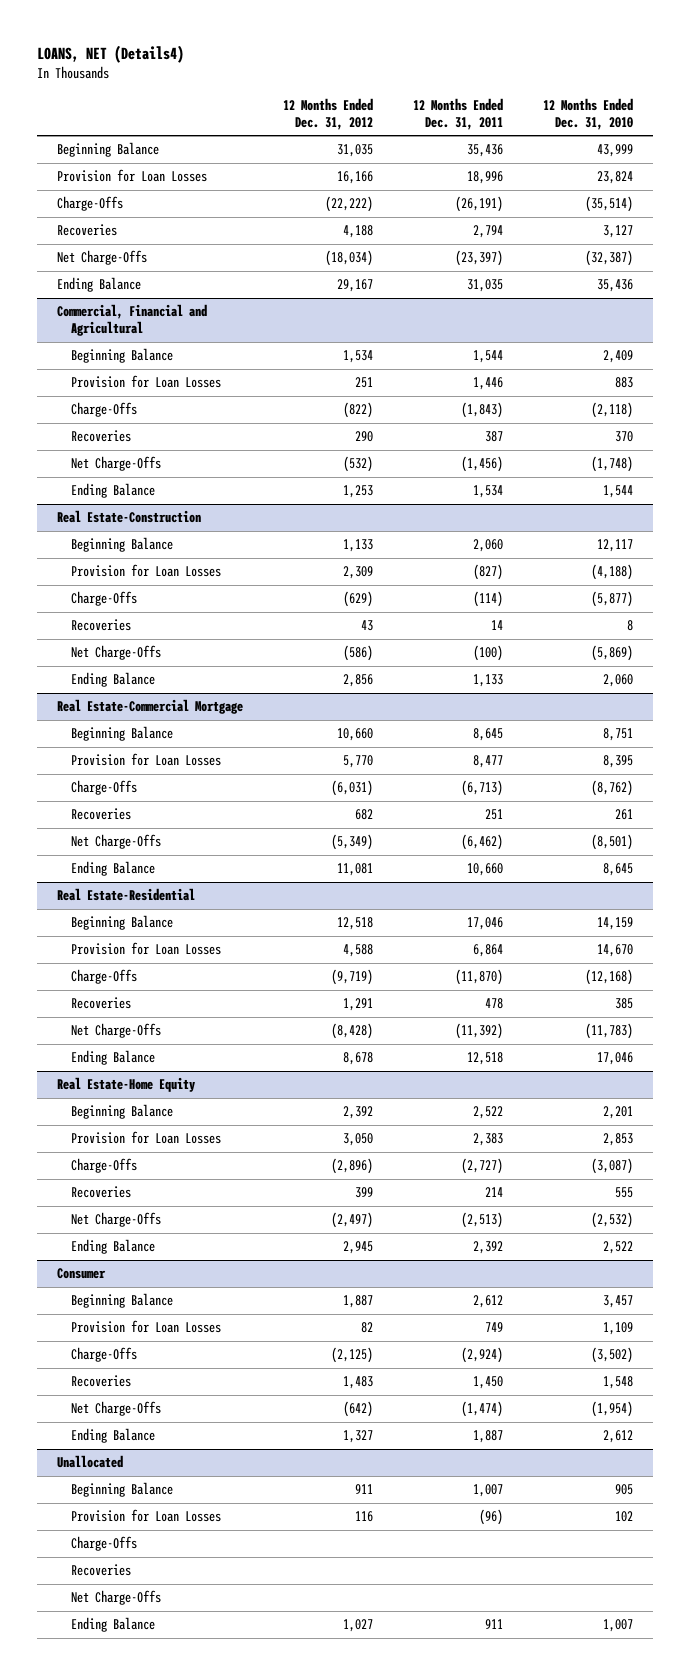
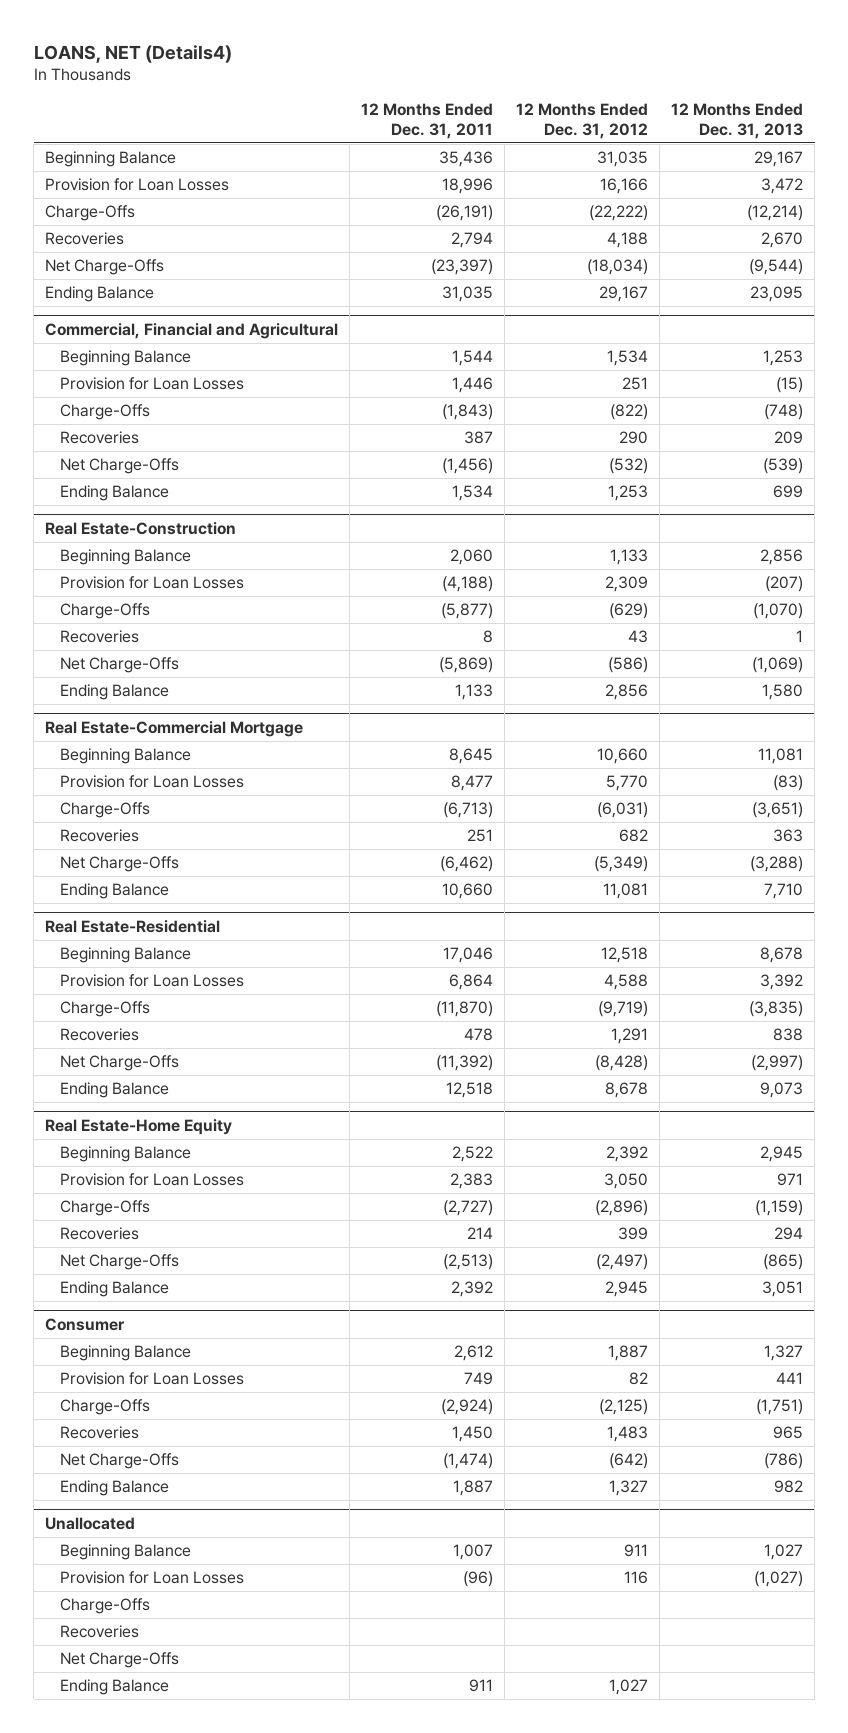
[542,97,633,130] 12 Months Ended Dec. 31, 2010 -> none
none -> [671,103,804,139] 12 Months Ended Dec. 31, 2013
[472,564,503,581] (827) -> [442,576,494,593] (4,188)
[472,591,503,608] (114) -> [441,603,494,620] (5,877)
[490,620,503,631] 14 -> [483,630,494,644] 8
[472,645,503,662] (100) -> [439,657,494,674] (5,869)

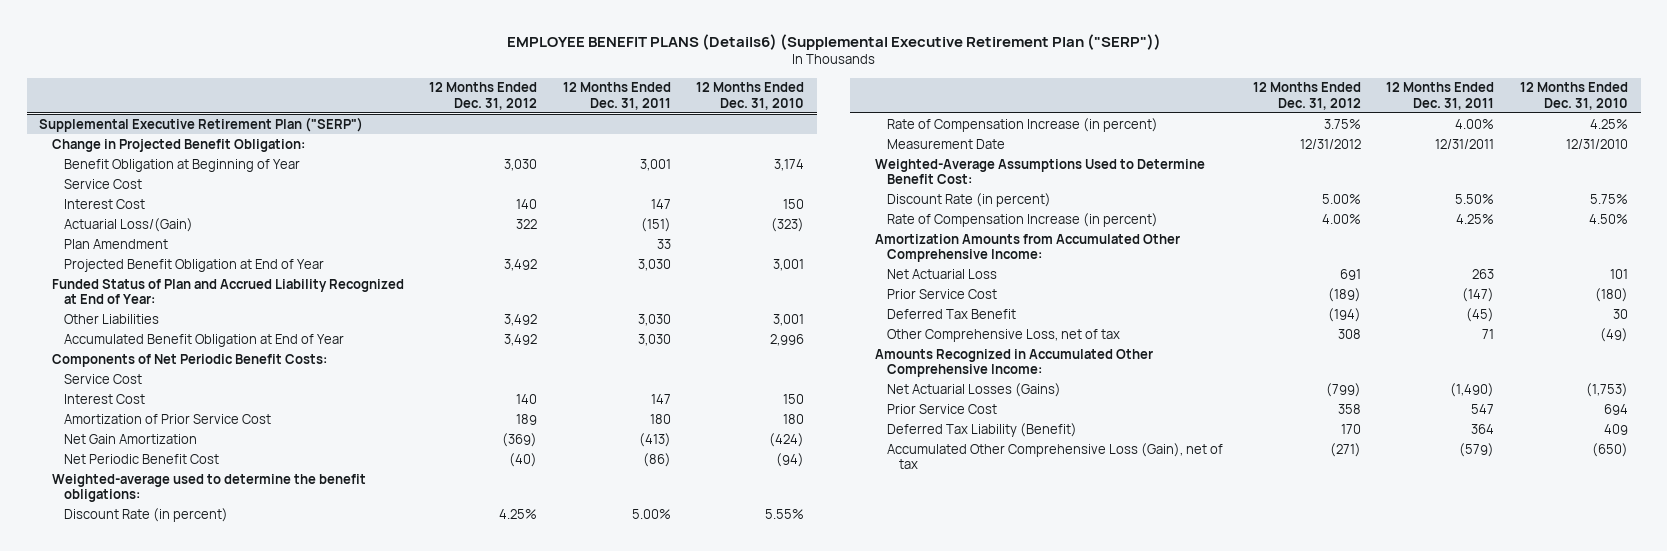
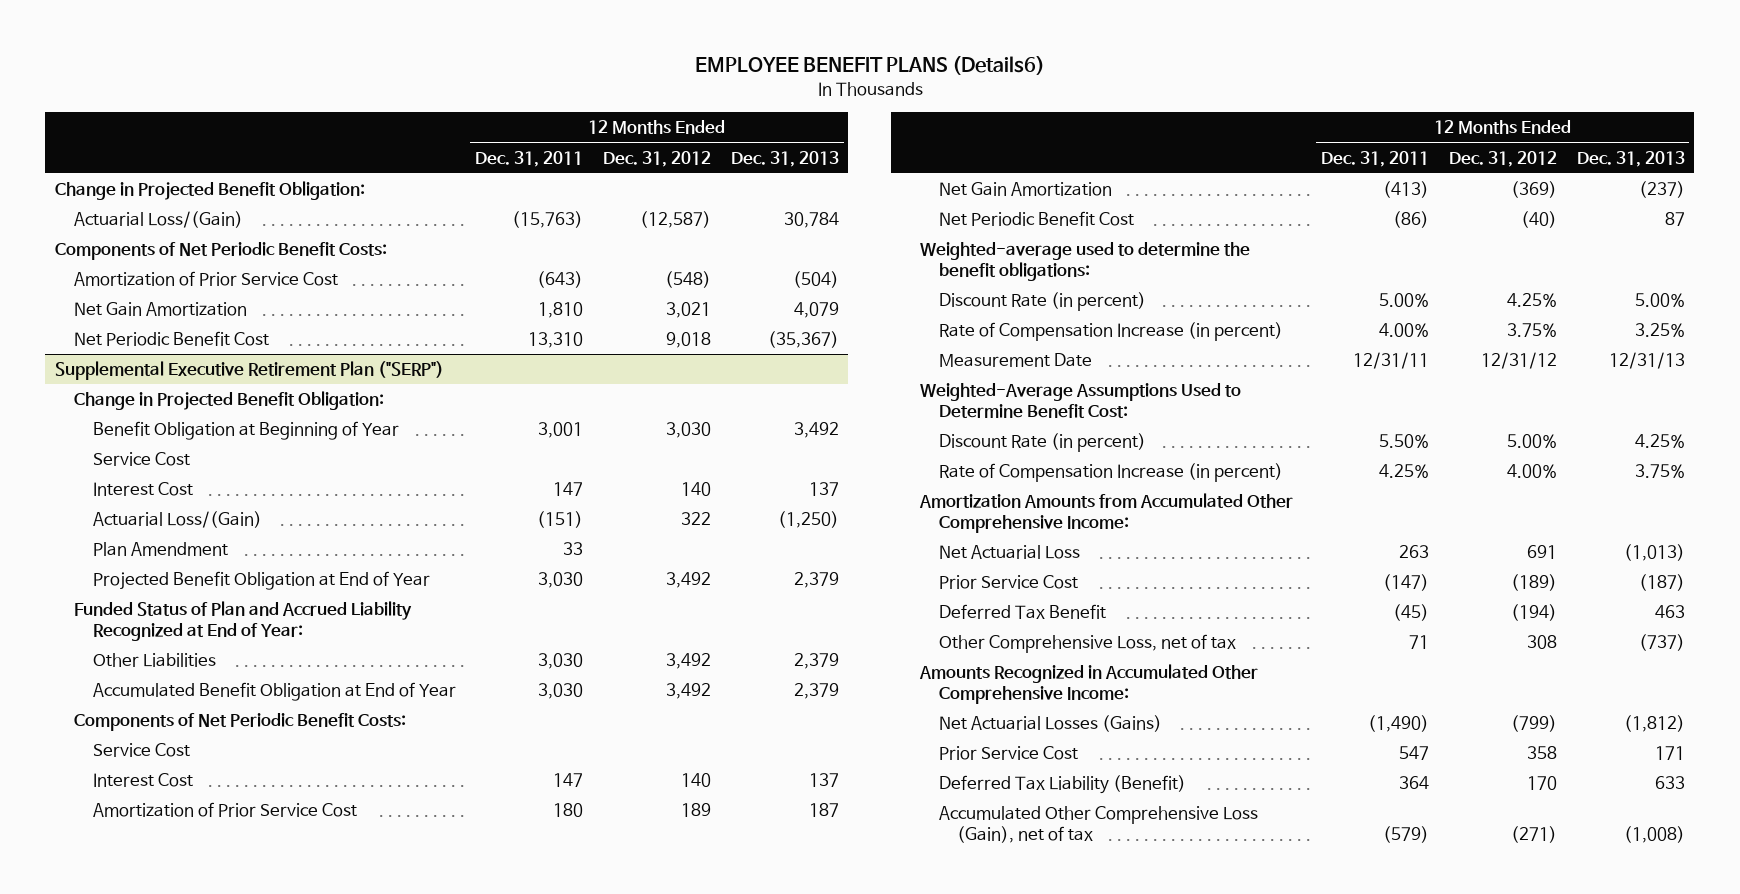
[506,33,1161,50] EMPLOYEE BENEFIT PLANS (Details6) (Supplemental Executive Retirement Plan ("SERP")) -> [694,55,1045,75] EMPLOYEE BENEFIT PLANS (Details6)
[696,82,805,110] 12 Months Ended Dec. 31, 2010 -> none
none -> [730,150,839,167] Dec. 31, 2013
none -> [55,181,366,201] Change in Projected Benefit Obligation:
none -> [73,211,243,229] Actuarial Loss/(Gain)
none -> [55,242,388,261] Components of Net Periodic Benefit Costs:
none -> [73,271,338,287] Amortization of Prior Service Cost
none -> [73,302,247,317] Net Gain Amortization
none -> [73,331,269,347] Net Periodic Benefit Cost
[1299,138,1361,149] 12/31/2012 -> [1480,352,1557,370] 12/31/12
[1435,138,1495,149] 12/31/2011 -> [1353,352,1430,370] 12/31/11

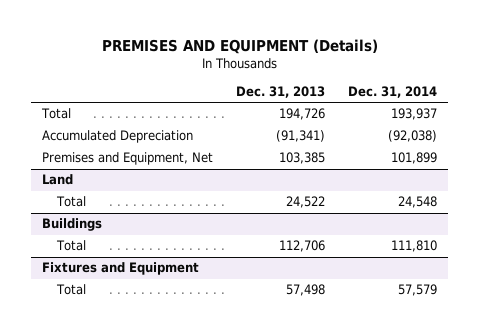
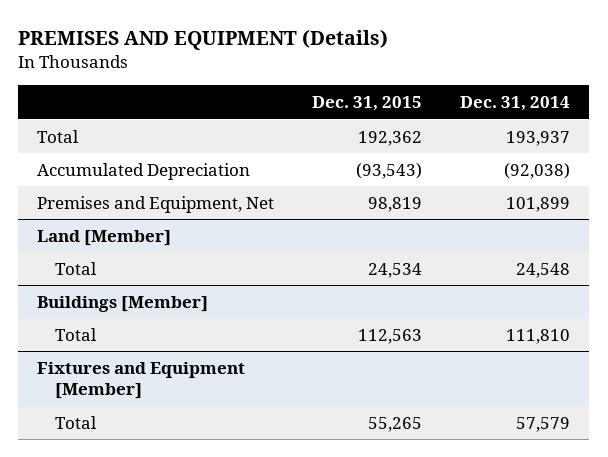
[236,85,326,98] Dec. 31, 2013 -> none
none -> [312,96,423,112] Dec. 31, 2015
[42,174,74,186] Land -> [37,229,172,246] Land [Member]
[42,218,103,232] Buildings -> [37,295,209,312] Buildings [Member]
[42,262,200,276] Fixtures and Equipment -> [37,361,246,400] Fixtures and Equipment [Member]

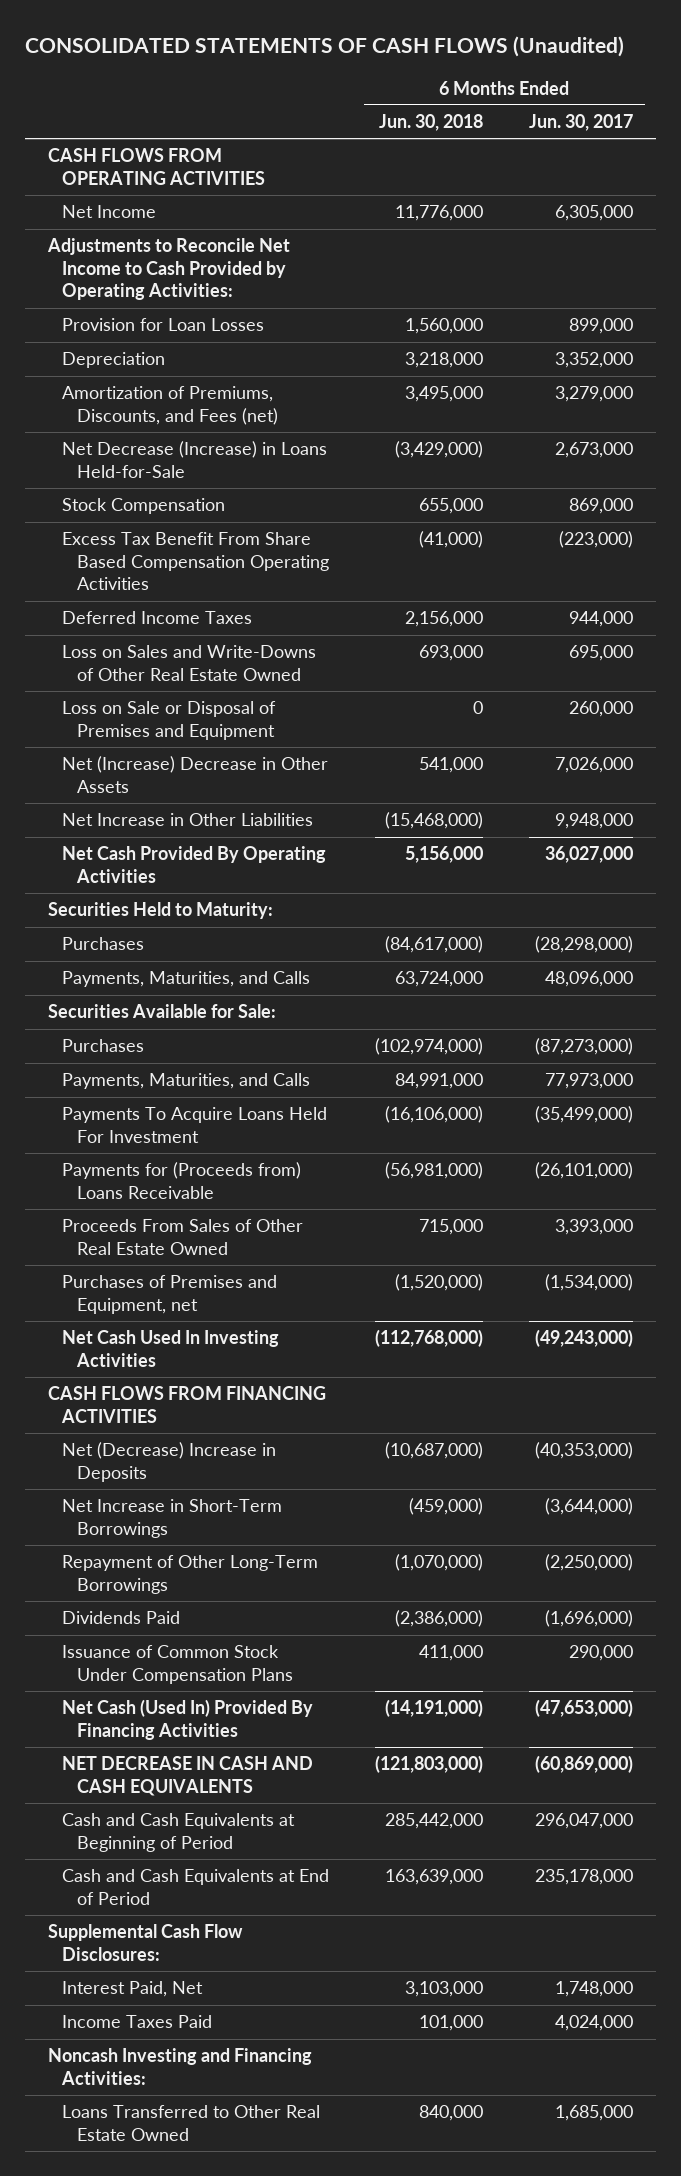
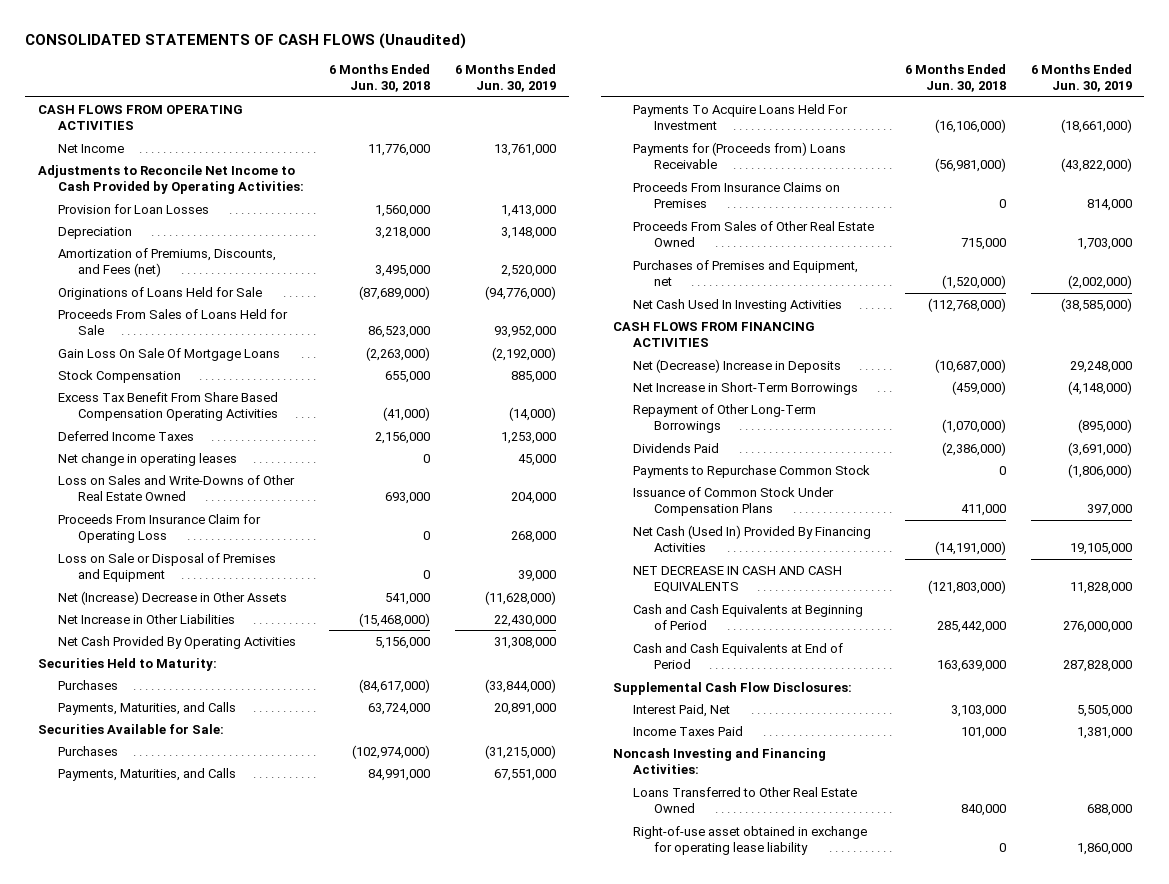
[529,114,634,132] Jun. 30, 2017 -> none
none -> [454,63,556,93] 6 Months Ended Jun. 30, 2019
[62,441,328,478] Net Decrease (Increase) in Loans Held-for-Sale -> none
none -> [57,286,262,300] Originations of Loans Held for Sale
none -> [57,308,288,336] Proceeds From Sales of Loans Held for Sale
none -> [57,347,280,361] Gain Loss On Sale Of Mortgage Loans
none -> [57,452,237,466] Net change in operating leases
none -> [57,513,261,544] Proceeds From Insurance Claim for Operating Loss
none -> [633,181,841,209] Proceeds From Insurance Claims on Premises
none -> [633,464,871,478] Payments to Repurchase Common Stock
none -> [633,825,868,856] Right-of-use asset obtained in exchange for operating lease liability

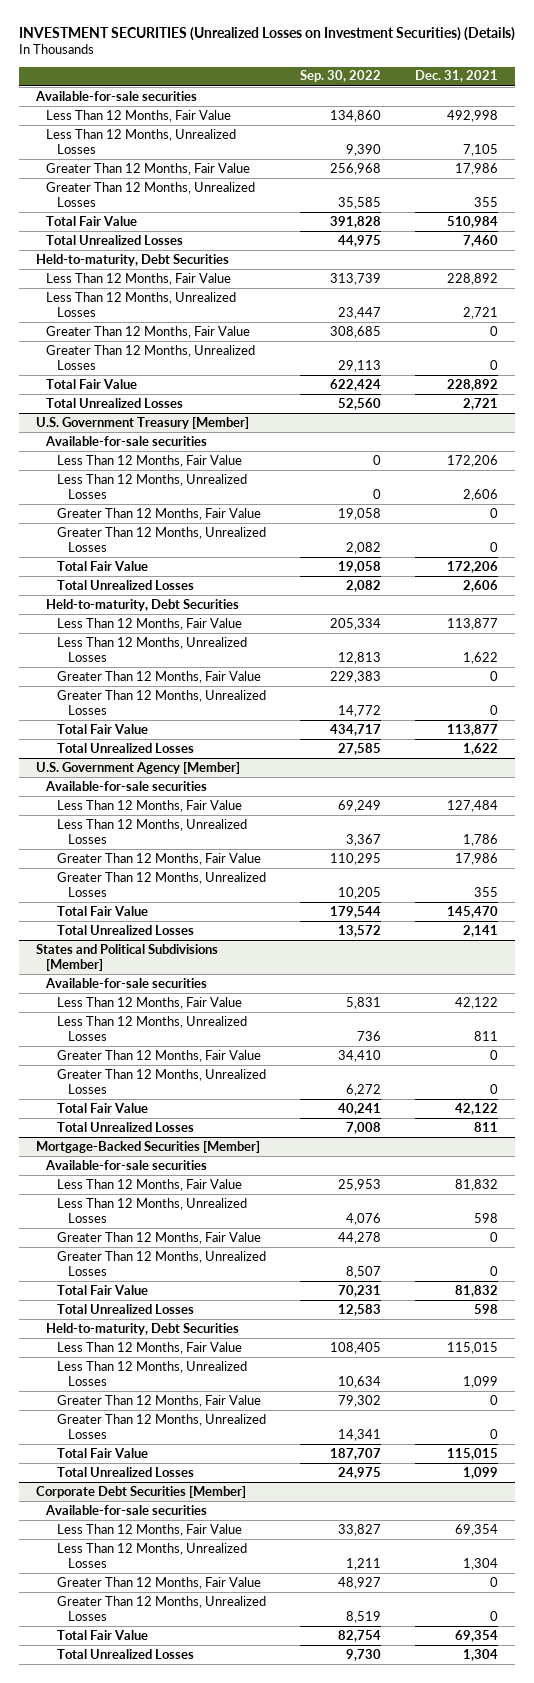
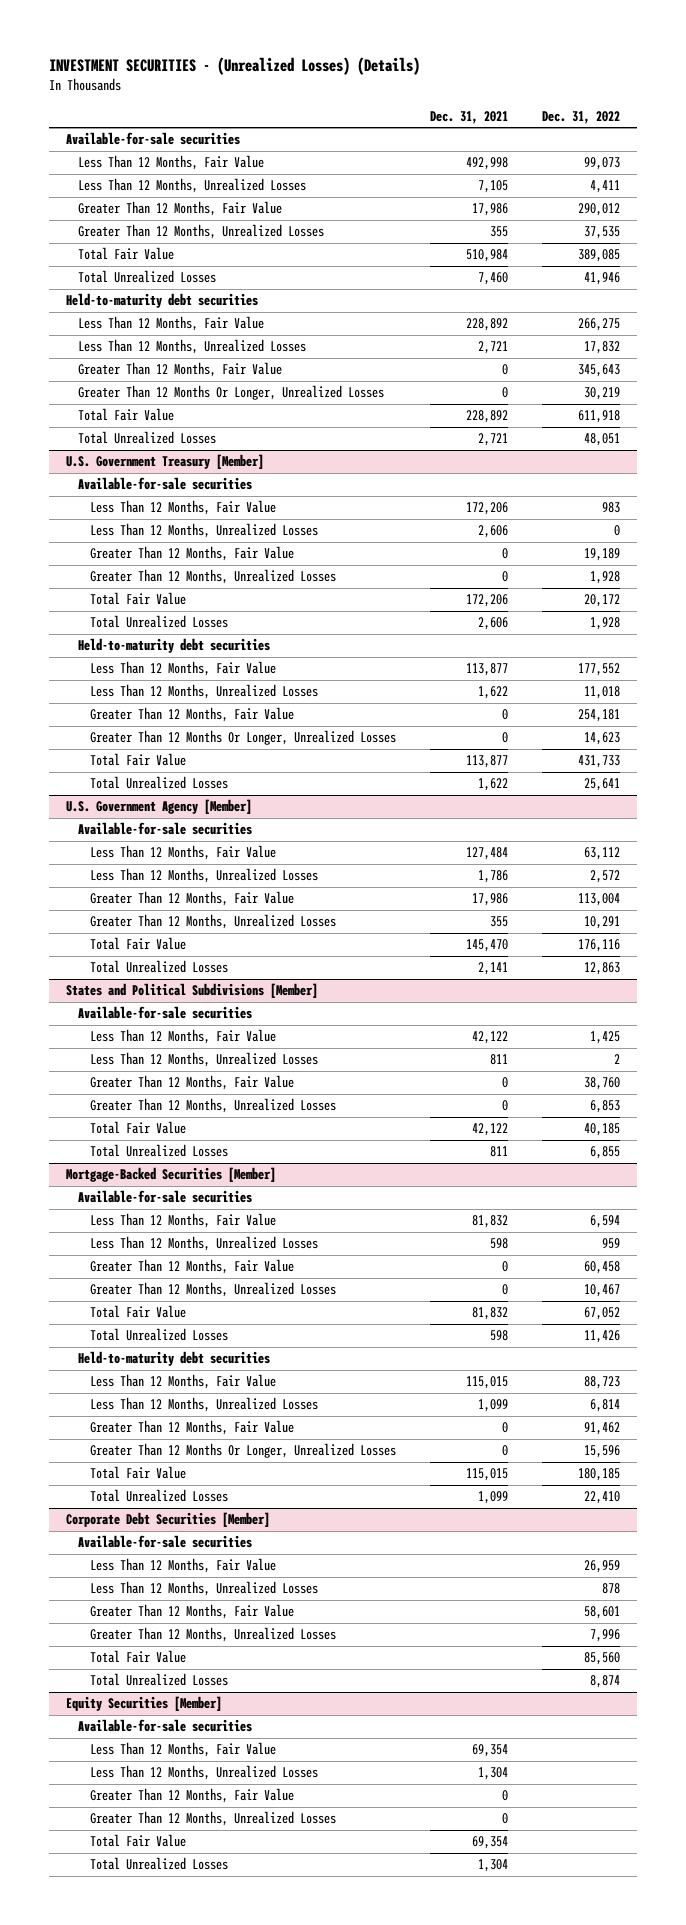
[18,26,515,41] INVESTMENT SECURITIES (Unrealized Losses on Investment Securities) (Details) -> [48,56,420,75] INVESTMENT SECURITIES - (Unrealized Losses) (Details)
[300,70,382,83] Sep. 30, 2022 -> none
none -> [541,110,620,124] Dec. 31, 2022
[35,253,229,266] Held-to-maturity, Debt Securities -> [65,293,258,309] Held-to-maturity debt securities
[46,344,256,371] Greater Than 12 Months, Unrealized Losses -> [77,385,384,401] Greater Than 12 Months Or Longer, Unrealized Losses
[46,598,240,611] Held-to-maturity, Debt Securities -> [77,638,270,654] Held-to-maturity debt securities
[57,689,267,716] Greater Than 12 Months, Unrealized Losses -> [89,730,396,746] Greater Than 12 Months Or Longer, Unrealized Losses
[46,1322,240,1335] Held-to-maturity, Debt Securities -> [77,1351,270,1367] Held-to-maturity debt securities
[57,1413,267,1440] Greater Than 12 Months, Unrealized Losses -> [89,1443,396,1459] Greater Than 12 Months Or Longer, Unrealized Losses
none -> [89,1558,276,1574] Less Than 12 Months, Fair Value
none -> [89,1581,318,1597] Less Than 12 Months, Unrealized Losses
none -> [89,1604,294,1620] Greater Than 12 Months, Fair Value
none -> [89,1627,336,1643] Greater Than 12 Months, Unrealized Losses
none -> [89,1650,186,1664] Total Fair Value
none -> [89,1673,228,1687] Total Unrealized Losses
none -> [65,1696,222,1712] Equity Securities [Member]
none -> [77,1719,252,1733] Available-for-sale securities

